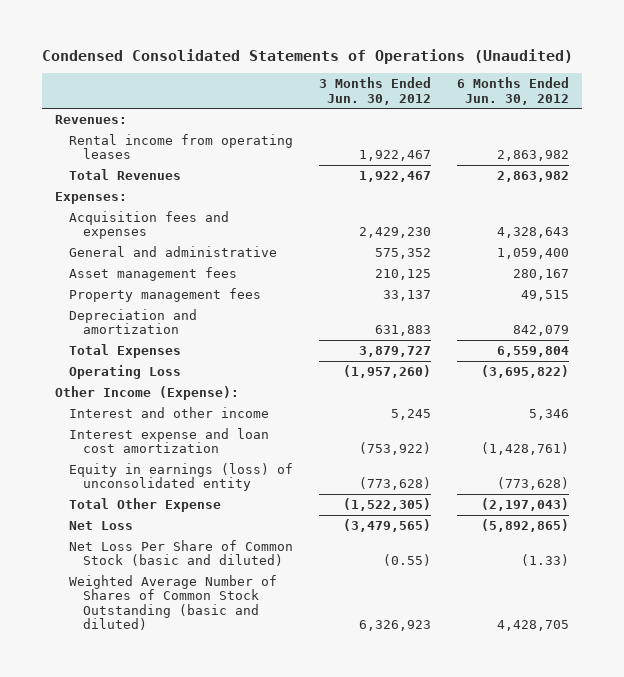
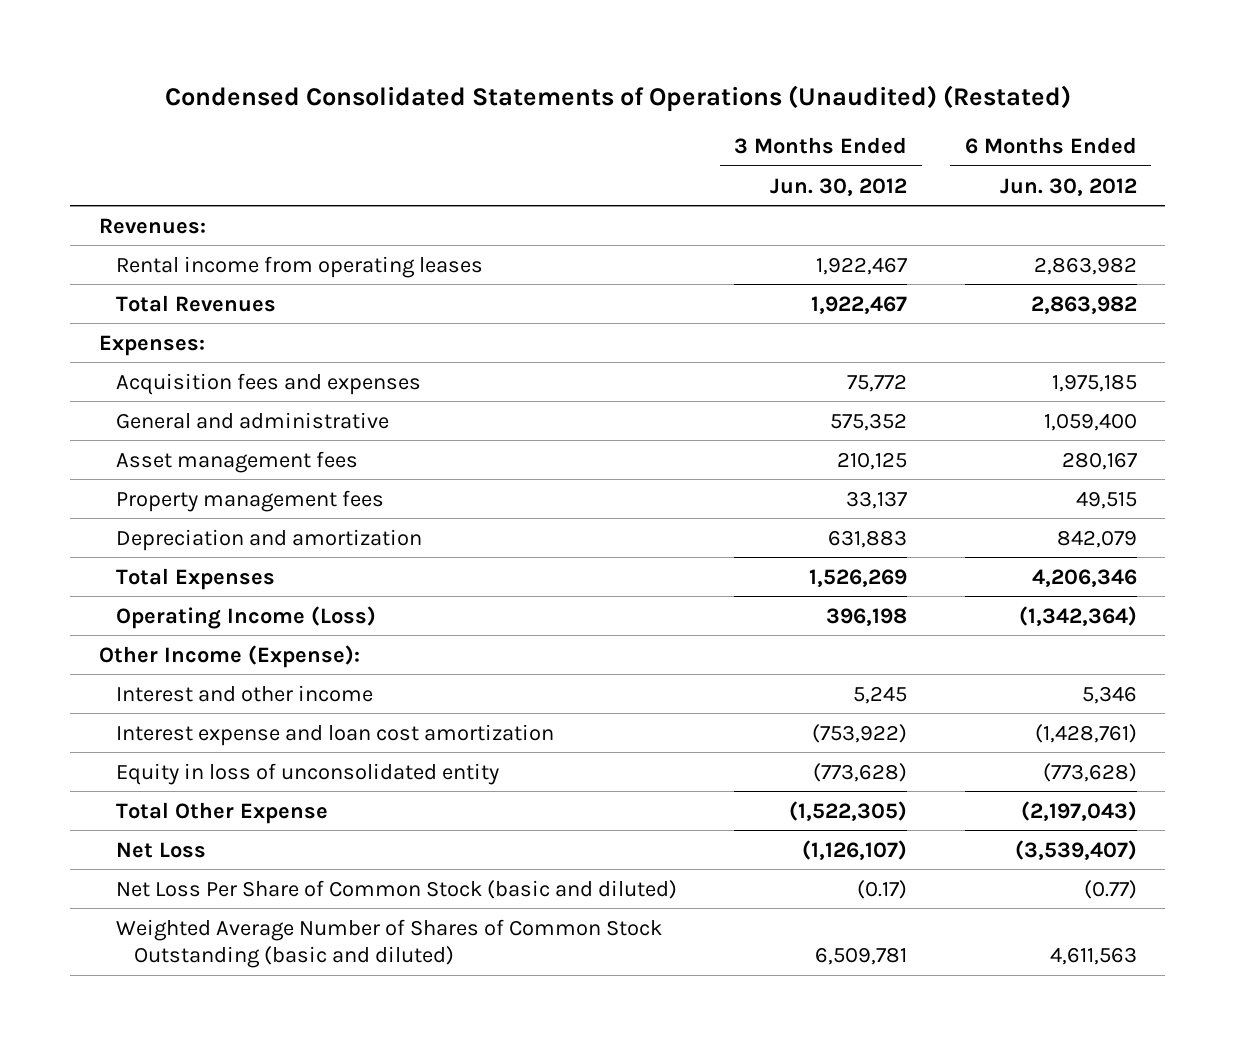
[41,48,573,64] Condensed Consolidated Statements of Operations (Unaudited) -> [164,84,1071,112] Condensed Consolidated Statements of Operations (Unaudited) (Restated)
[358,227,431,239] 2,429,230 -> [847,373,908,392] 75,772
[497,227,570,239] 4,328,643 -> [1051,373,1137,392] 1,975,185
[358,345,431,357] 3,879,727 -> [809,568,908,587] 1,526,269
[497,345,570,357] 6,559,804 -> [1031,568,1137,587] 4,206,346
[68,364,181,379] Operating Loss -> [116,605,377,629] Operating Income (Loss)
[342,364,431,378] (1,957,260) -> [826,607,908,626] 396,198
[481,364,570,378] (3,695,822) -> [1018,605,1137,626] (1,342,364)
[68,462,293,492] Equity in earnings (loss) of unconsolidated entity -> [116,762,500,785] Equity in loss of unconsolidated entity
[342,518,431,532] (3,479,565) -> [802,839,908,860] (1,126,107)
[481,518,570,532] (5,892,865) -> [1014,839,1137,860] (3,539,407)
[382,554,431,567] (0.55) -> [857,879,908,899] (0.17)
[521,554,570,567] (1.33) -> [1083,879,1137,899] (0.77)
[358,620,431,632] 6,326,923 -> [815,947,908,966] 6,509,781
[497,620,570,632] 4,428,705 -> [1049,947,1137,966] 4,611,563

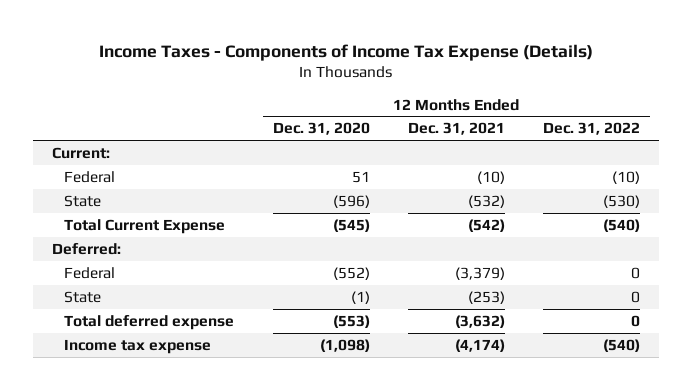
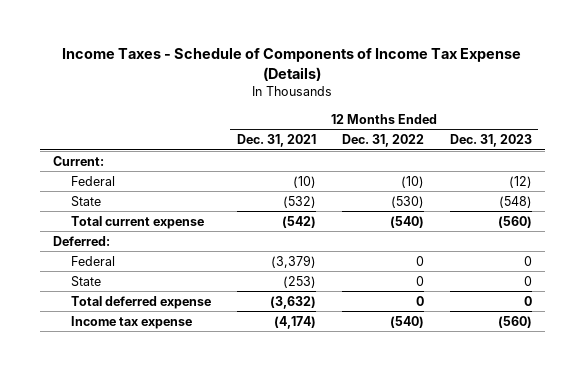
[99,43,594,61] Income Taxes - Components of Income Tax Expense (Details) -> [62,48,522,82] Income Taxes - Schedule of Components of Income Tax Expense (Details)
[272,122,370,136] Dec. 31, 2020 -> none
none -> [449,134,532,148] Dec. 31, 2023
[64,218,226,234] Total Current Expense -> [70,215,204,229] Total current expense

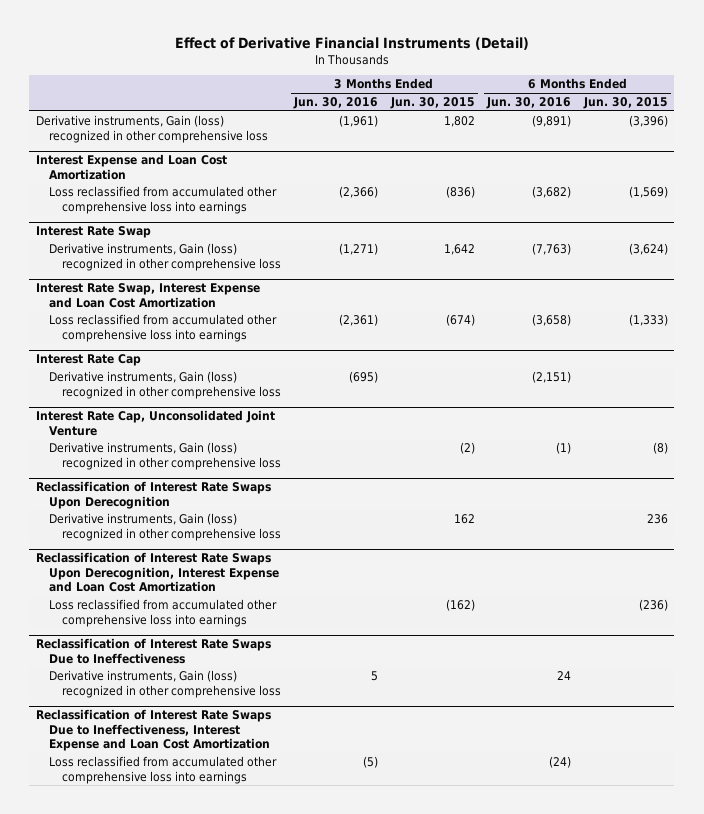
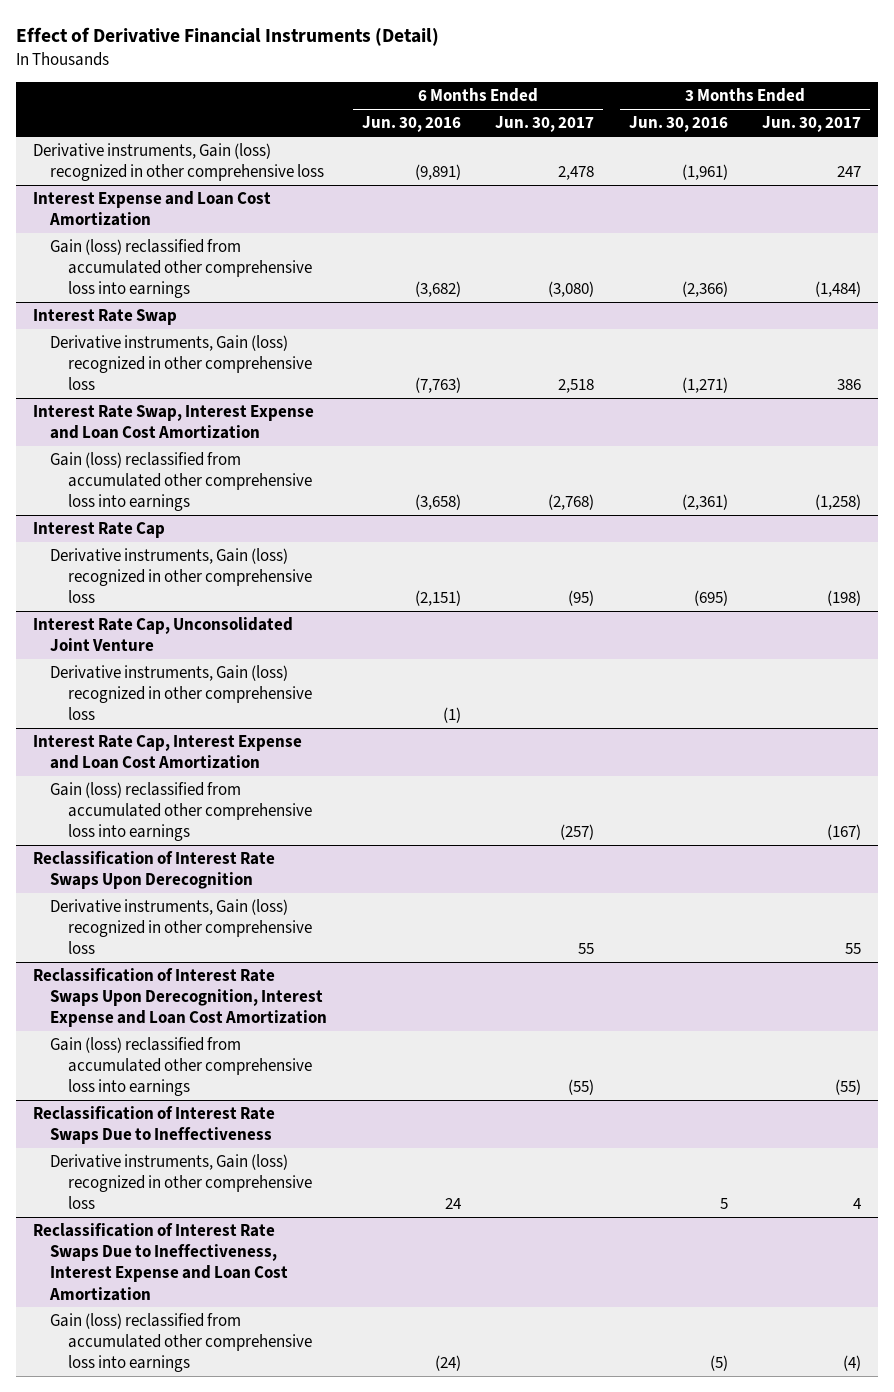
[389,97,475,110] Jun. 30, 2015 -> none
[582,97,668,110] Jun. 30, 2015 -> none
none -> [495,116,595,133] Jun. 30, 2017
none -> [762,116,862,133] Jun. 30, 2017
[49,186,278,214] Loss reclassified from accumulated other comprehensive loss into earnings -> [50,239,313,299] Gain (loss) reclassified from accumulated other comprehensive loss into earnings
[49,314,278,342] Loss reclassified from accumulated other comprehensive loss into earnings -> [50,452,313,512] Gain (loss) reclassified from accumulated other comprehensive loss into earnings
none -> [32,735,302,770] Interest Rate Cap, Interest Expense and Loan Cost Amortization
none -> [50,782,313,842] Gain (loss) reclassified from accumulated other comprehensive loss into earnings
[49,599,278,627] Loss reclassified from accumulated other comprehensive loss into earnings -> [50,1037,313,1097] Gain (loss) reclassified from accumulated other comprehensive loss into earnings
[49,756,278,784] Loss reclassified from accumulated other comprehensive loss into earnings -> [50,1313,313,1373] Gain (loss) reclassified from accumulated other comprehensive loss into earnings

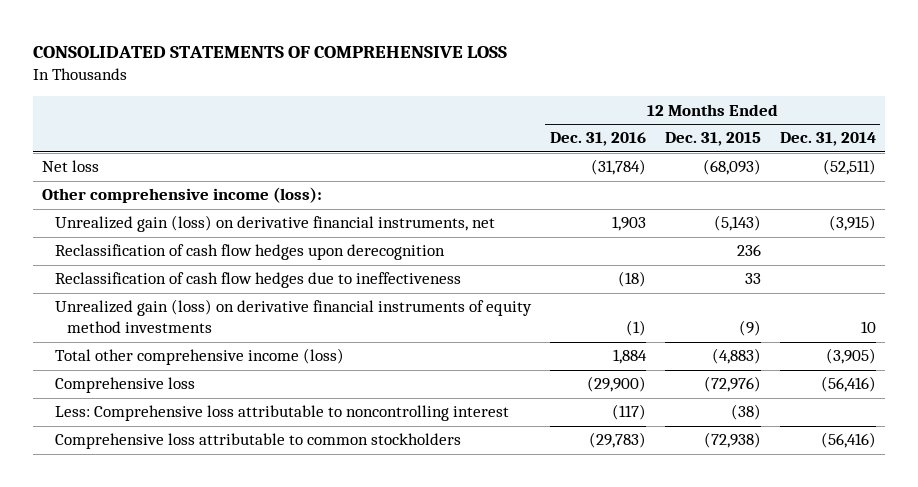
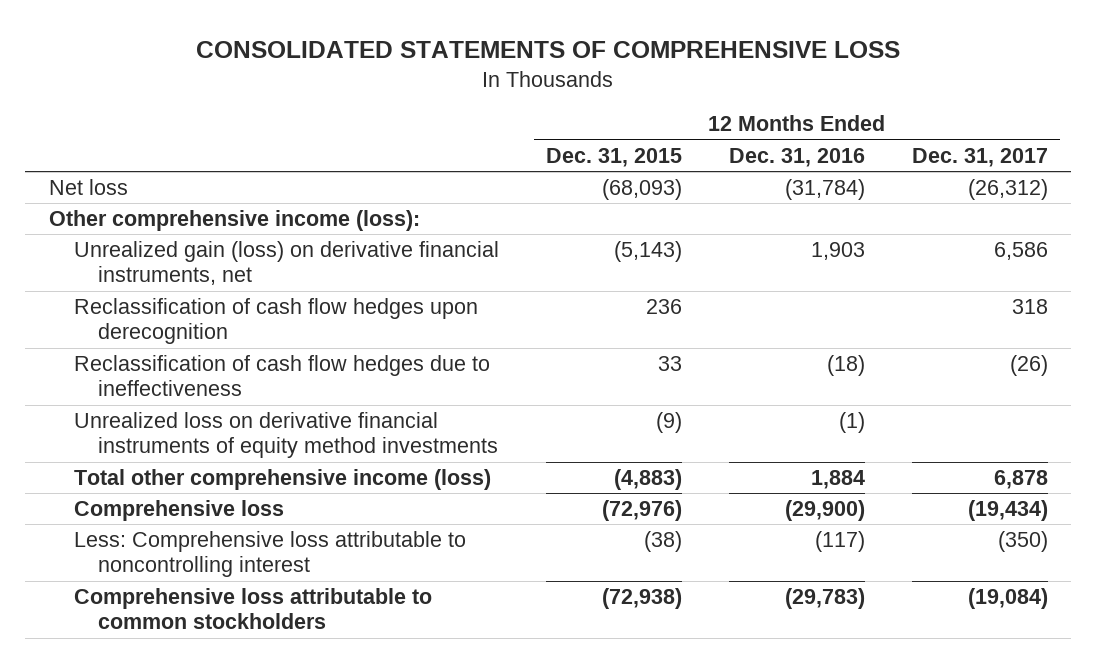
[779,132,876,147] Dec. 31, 2014 -> none
none -> [911,147,1048,167] Dec. 31, 2017
[54,299,532,334] Unrealized gain (loss) on derivative financial instruments of equity method investments -> [73,412,499,459] Unrealized loss on derivative financial instruments of equity method investments

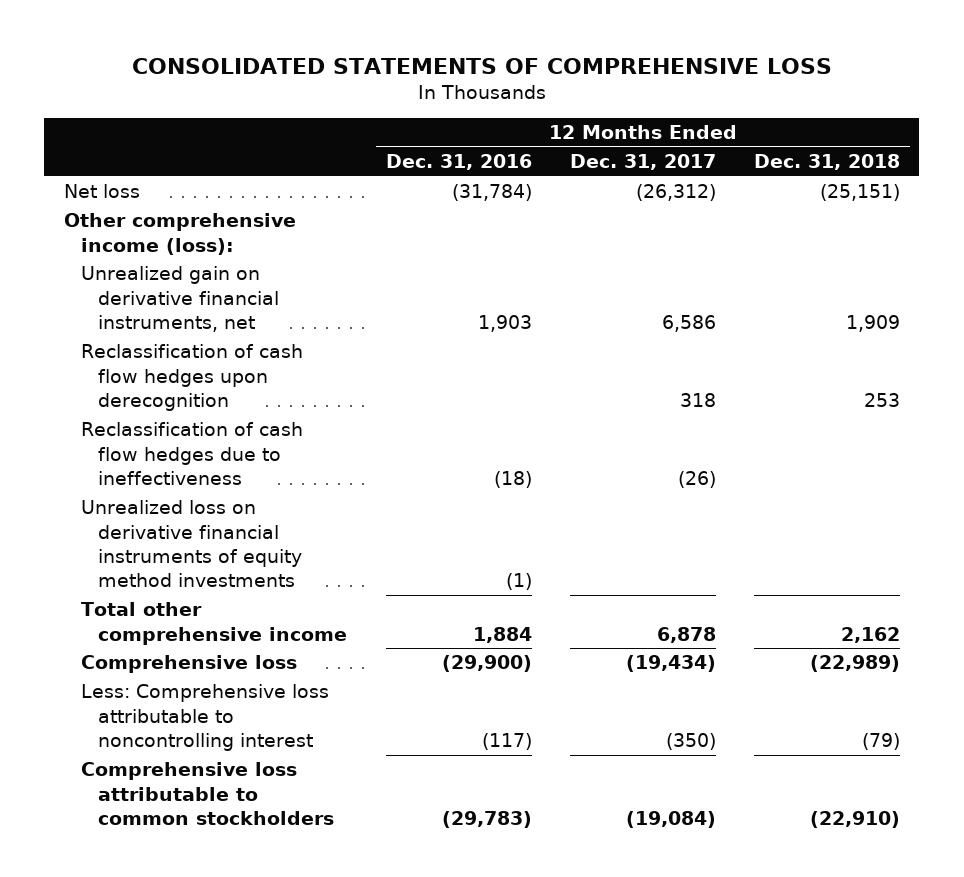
[545,147,682,167] Dec. 31, 2015 -> none
none -> [754,154,901,171] Dec. 31, 2018
[73,241,499,286] Unrealized gain (loss) on derivative financial instruments, net -> [80,266,280,333] Unrealized gain on derivative financial instruments, net
[73,469,491,491] Total other comprehensive income (loss) -> [80,602,348,645] Total other comprehensive income

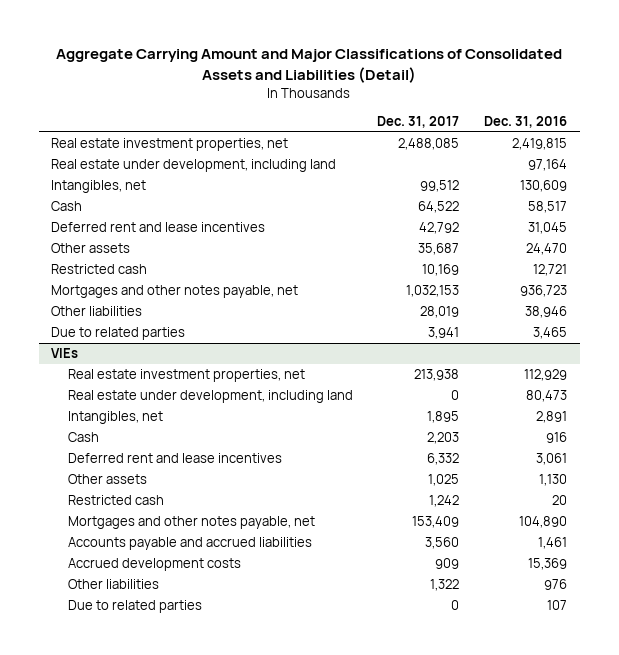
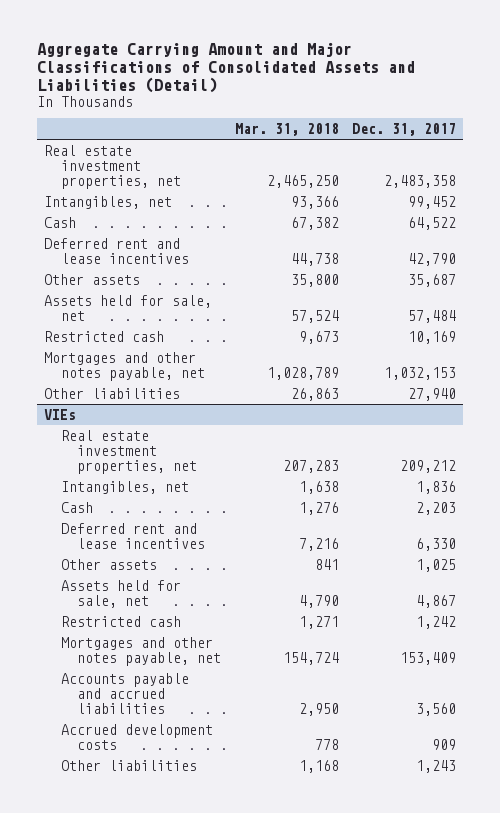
[484,116,568,129] Dec. 31, 2016 -> none
none -> [234,123,339,137] Mar. 31, 2018
[51,159,337,173] Real estate under development, including land -> none
[398,138,460,151] 2,488,085 -> [384,174,457,188] 2,483,358
[420,180,460,193] 99,512 -> [408,195,457,209] 99,452
[419,222,460,235] 42,792 -> [408,252,457,266] 42,790
none -> [44,294,213,321] Assets held for sale, net
[51,327,186,341] Due to related parties -> none
[420,306,460,319] 28,019 -> [408,387,457,401] 27,940
[67,390,353,404] Real estate under development, including land -> none
[414,369,460,382] 213,938 -> [400,459,457,473] 209,212
[427,411,460,424] 1,895 -> [416,480,457,494] 1,836
[427,453,460,466] 6,332 -> [416,537,457,551] 6,330
none -> [60,579,181,608] Assets held for sale, net
[67,600,202,614] Due to related parties -> none
[430,579,460,592] 1,322 -> [416,759,457,773] 1,243

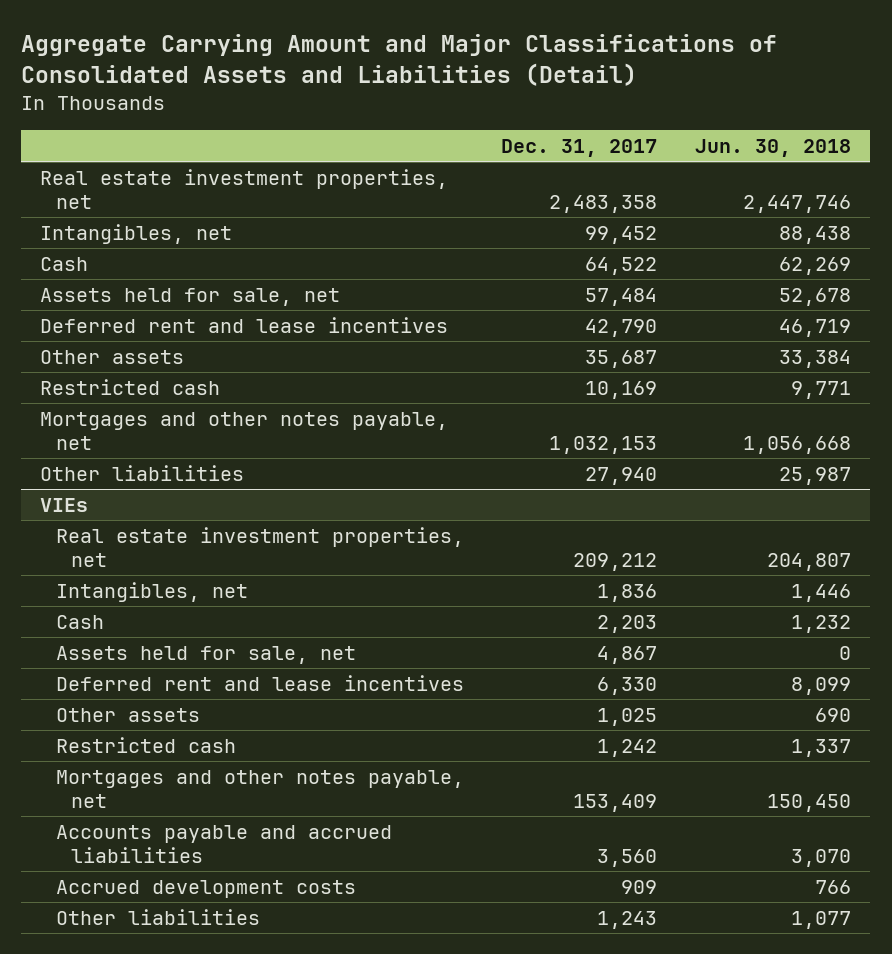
[234,123,339,137] Mar. 31, 2018 -> none
none -> [695,139,852,158] Jun. 30, 2018
[44,294,213,321] Assets held for sale, net -> [40,287,341,306] Assets held for sale, net
[60,579,181,608] Assets held for sale, net -> [55,645,356,664] Assets held for sale, net

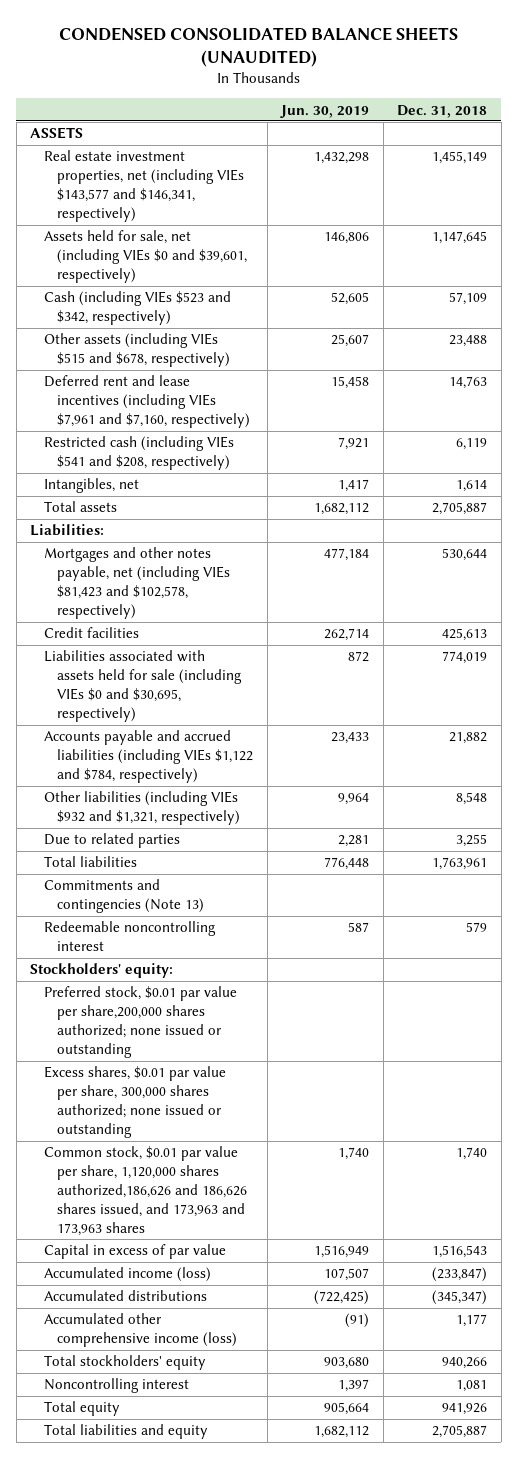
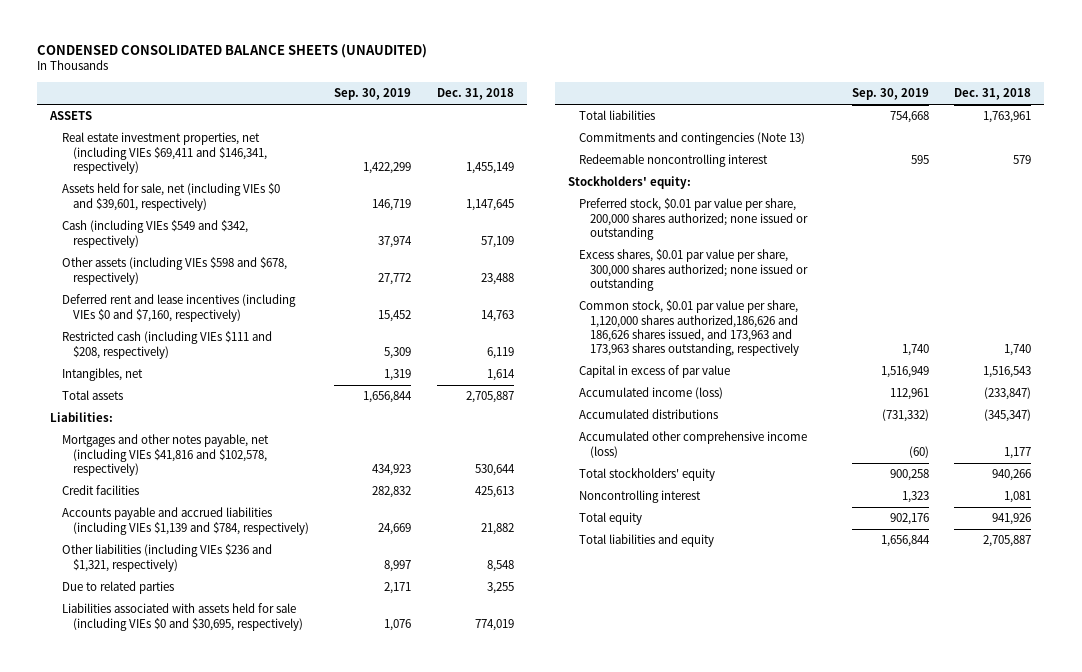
[280,104,370,118] Jun. 30, 2019 -> none
none -> [334,88,412,101] Sep. 30, 2019
[43,150,245,223] Real estate investment properties, net (including VIEs $143,577 and $146,341, respectively) -> [61,132,267,174] Real estate investment properties, net (including VIEs $69,411 and $146,341, respectively)
[43,291,231,326] Cash (including VIEs $523 and $342, respectively) -> [61,220,248,248] Cash (including VIEs $549 and $342, respectively)
[43,333,231,368] Other assets (including VIEs $515 and $678, respectively) -> [61,257,287,285] Other assets (including VIEs $598 and $678, respectively)
[43,375,251,429] Deferred rent and lease incentives (including VIEs $7,961 and $7,160, respectively) -> [61,294,296,322] Deferred rent and lease incentives (including VIEs $0 and $7,160, respectively)
[43,436,234,471] Restricted cash (including VIEs $541 and $208, respectively) -> [61,331,272,359] Restricted cash (including VIEs $111 and $208, respectively)
[43,547,231,620] Mortgages and other notes payable, net (including VIEs $81,423 and $102,578, respectively) -> [61,434,269,476] Mortgages and other notes payable, net (including VIEs $41,816 and $102,578, respectively)
[43,730,254,784] Accounts payable and accrued liabilities (including VIEs $1,122 and $784, respectively) -> [61,507,309,535] Accounts payable and accrued liabilities (including VIEs $1,139 and $784, respectively)
[43,791,241,826] Other liabilities (including VIEs $932 and $1,321, respectively) -> [61,544,272,572] Other liabilities (including VIEs $236 and $1,321, respectively)
[43,650,243,723] Liabilities associated with assets held for sale (including VIEs $0 and $30,695, respectively) -> [61,603,303,631] Liabilities associated with assets held for sale (including VIEs $0 and $30,695, respectively)
[43,986,237,1059] Preferred stock, $0.01 par value per share,200,000 shares authorized; none issued or outstanding -> [579,198,809,240] Preferred stock, $0.01 par value per share, 200,000 shares authorized; none issued or outstanding
[43,1146,248,1237] Common stock, $0.01 par value per share, 1,120,000 shares authorized,186,626 and 186,626 shares issued, and 173,963 and 173,963 shares -> [579,300,800,356] Common stock, $0.01 par value per share, 1,120,000 shares authorized,186,626 and 186,626 shares issued, and 173,963 and 173,963 shares outstanding, respectively

